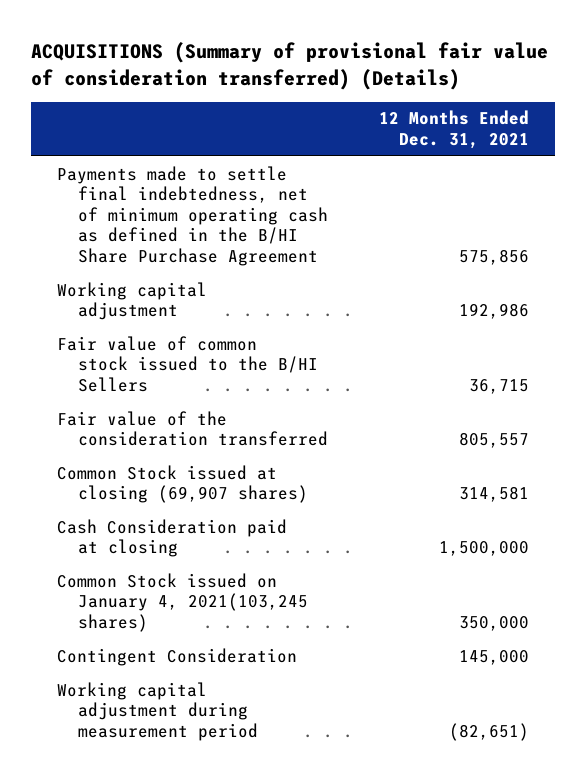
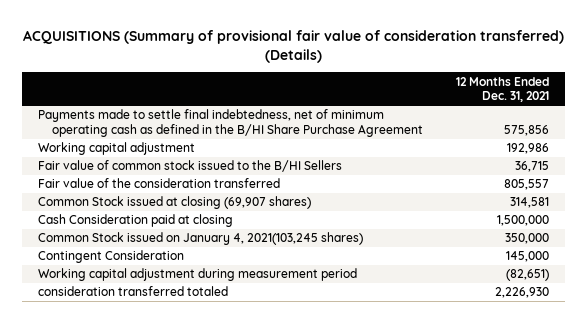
none -> [38,286,229,297] consideration transferred totaled

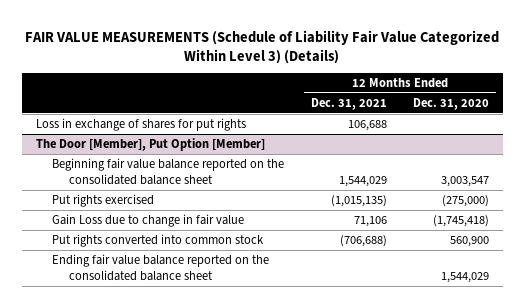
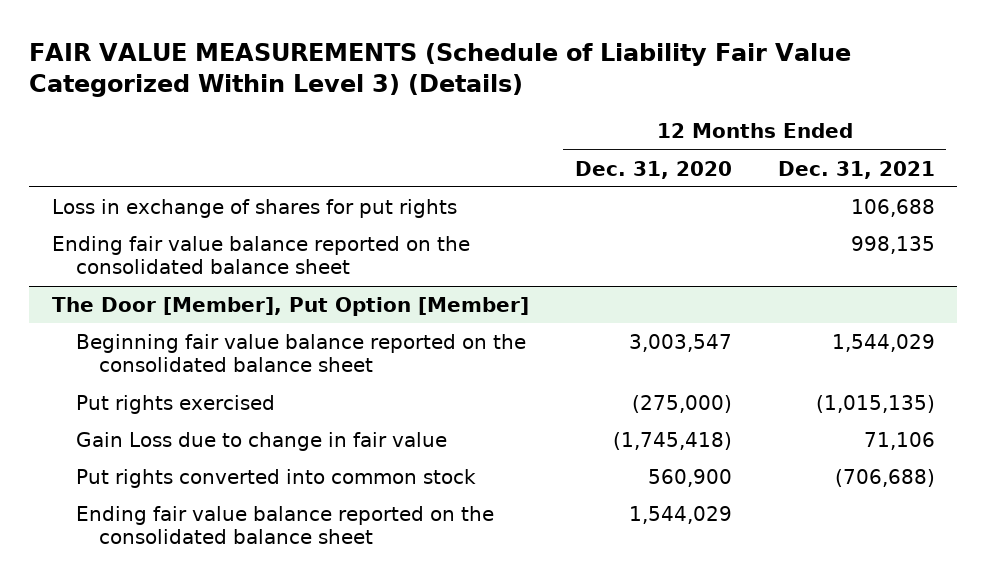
none -> [52,236,471,275] Ending fair value balance reported on the consolidated balance sheet

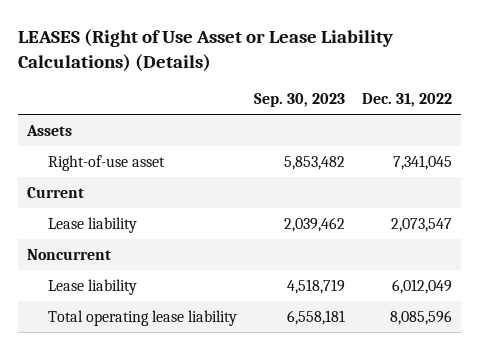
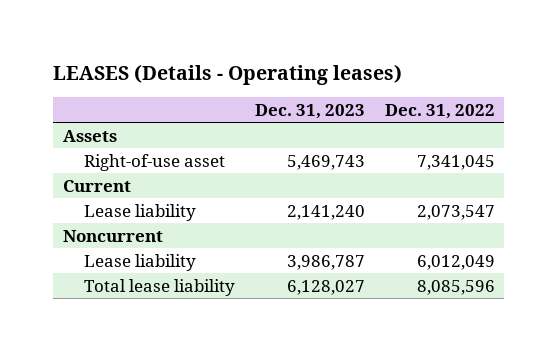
[17,28,393,72] LEASES (Right of Use Asset or Lease Liability Calculations) (Details) -> [53,63,403,85] LEASES (Details - Operating leases)
[253,93,345,108] Sep. 30, 2023 -> none
none -> [255,103,366,119] Dec. 31, 2023
[47,309,237,326] Total operating lease liability -> [84,278,236,296] Total lease liability

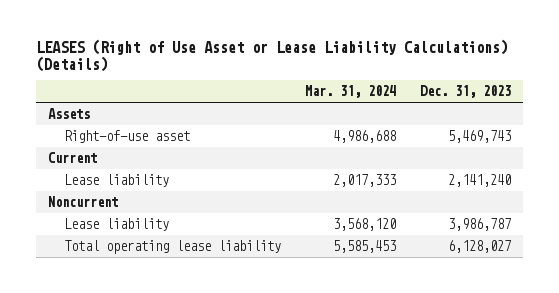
[53,63,403,85] LEASES (Details - Operating leases) -> [36,38,509,72] LEASES (Right of Use Asset or Lease Liability Calculations) (Details)
[384,103,495,119] Dec. 31, 2022 -> none
none -> [305,85,397,99] Mar. 31, 2024
[84,278,236,296] Total lease liability -> [64,239,282,254] Total operating lease liability

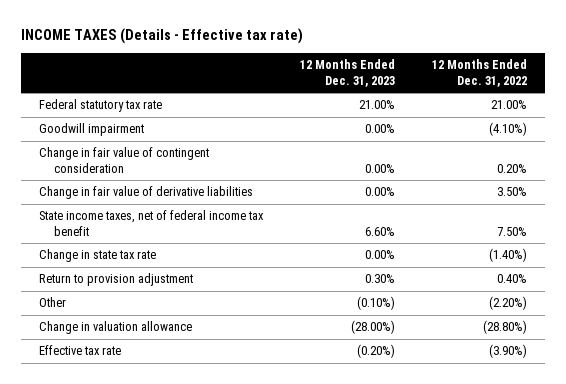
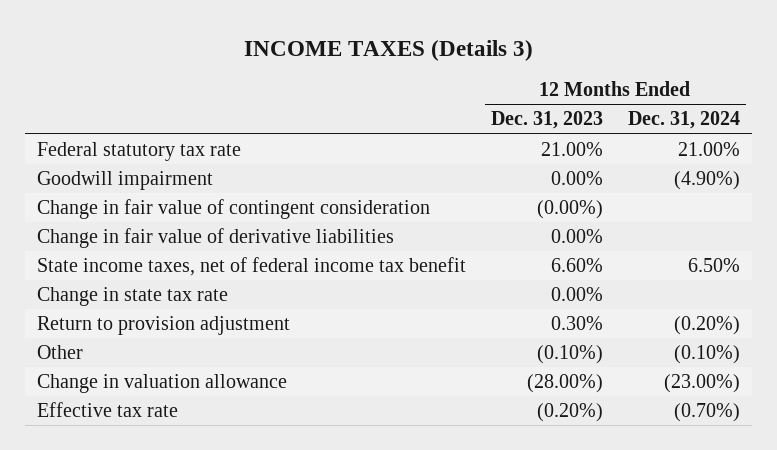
[20,28,303,45] INCOME TAXES (Details - Effective tax rate) -> [243,39,533,61] INCOME TAXES (Details 3)
[431,59,527,88] 12 Months Ended Dec. 31, 2022 -> none
none -> [627,111,740,130] Dec. 31, 2024
[364,164,395,174] 0.00% -> [537,199,604,219] (0.00%)

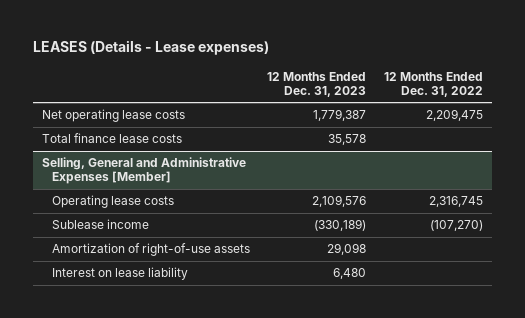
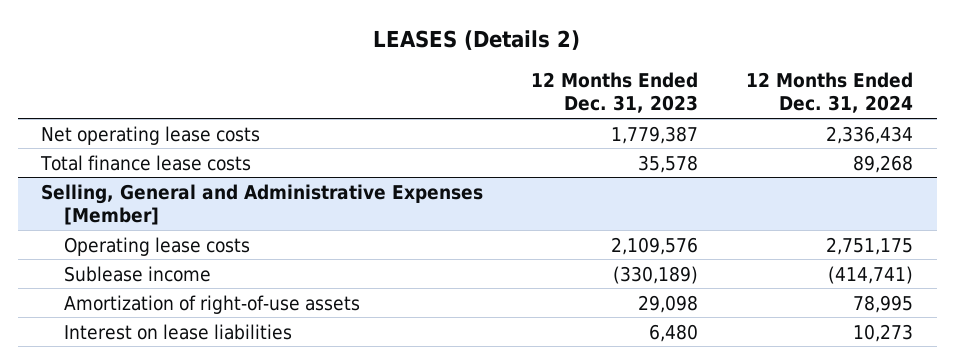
[33,40,270,56] LEASES (Details - Lease expenses) -> [373,29,581,50] LEASES (Details 2)
[383,71,483,97] 12 Months Ended Dec. 31, 2022 -> none
none -> [745,71,913,114] 12 Months Ended Dec. 31, 2024
[51,267,188,281] Interest on lease liability -> [64,323,293,340] Interest on lease liabilities

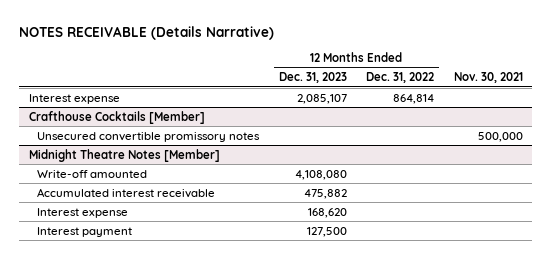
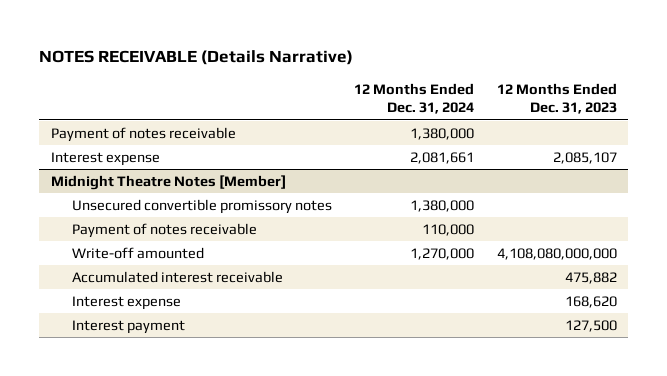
[366,72,435,84] Dec. 31, 2022 -> none
[453,72,523,84] Nov. 30, 2021 -> none
none -> [354,82,475,115] 12 Months Ended Dec. 31, 2024
none -> [50,126,236,142] Payment of notes receivable
[28,110,205,124] Crafthouse Cocktails [Member] -> none
[37,131,261,142] Unsecured convertible promissory notes -> none
none -> [71,198,332,214] Unsecured convertible promissory notes
none -> [71,222,257,238] Payment of notes receivable
[294,169,347,180] 4,108,080 -> [496,247,617,260] 4,108,080,000,000

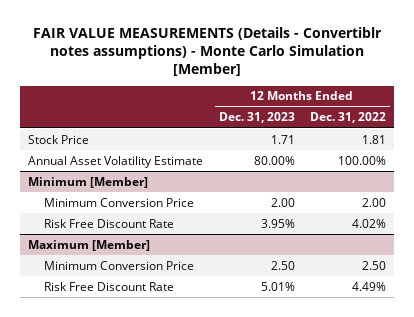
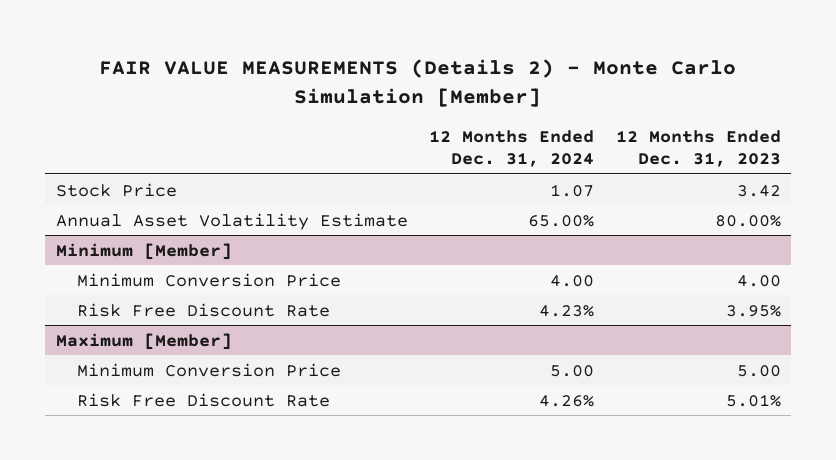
[33,27,383,77] FAIR VALUE MEASUREMENTS (Details - Convertiblr notes assumptions) - Monte Carlo Simulation [Member] -> [99,58,737,107] FAIR VALUE MEASUREMENTS (Details 2) - Monte Carlo Simulation [Member]
[310,112,387,124] Dec. 31, 2022 -> none
none -> [429,130,595,168] 12 Months Ended Dec. 31, 2024
[270,134,295,144] 1.71 -> [736,184,781,197] 3.42
[270,197,295,207] 2.00 -> [736,274,781,287] 4.00
[270,260,295,270] 2.50 -> [736,364,781,377] 5.00

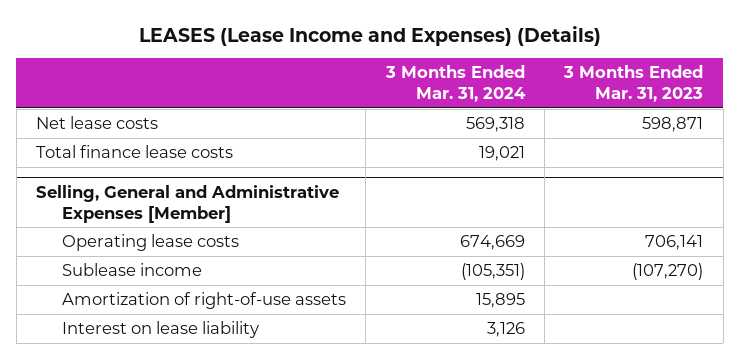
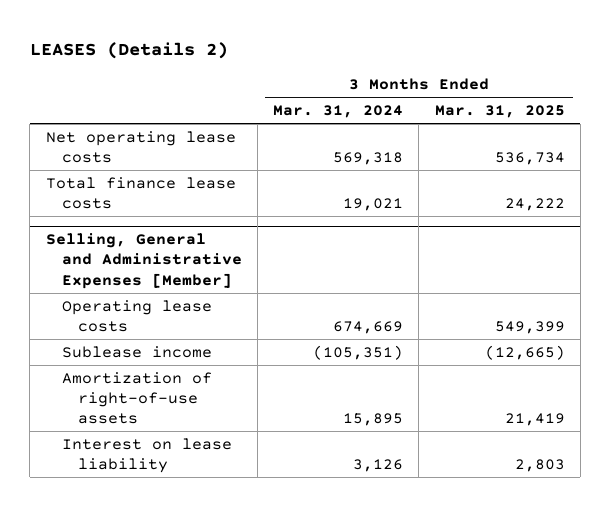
[138,25,601,46] LEASES (Lease Income and Expenses) (Details) -> [29,42,228,60] LEASES (Details 2)
[563,65,704,103] 3 Months Ended Mar. 31, 2023 -> none
none -> [434,105,565,119] Mar. 31, 2025
[36,116,159,130] Net lease costs -> [45,130,236,164] Net operating lease costs

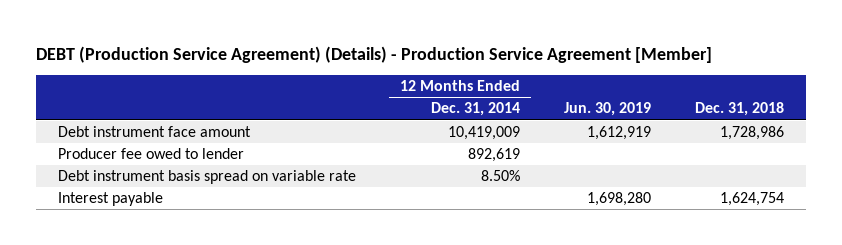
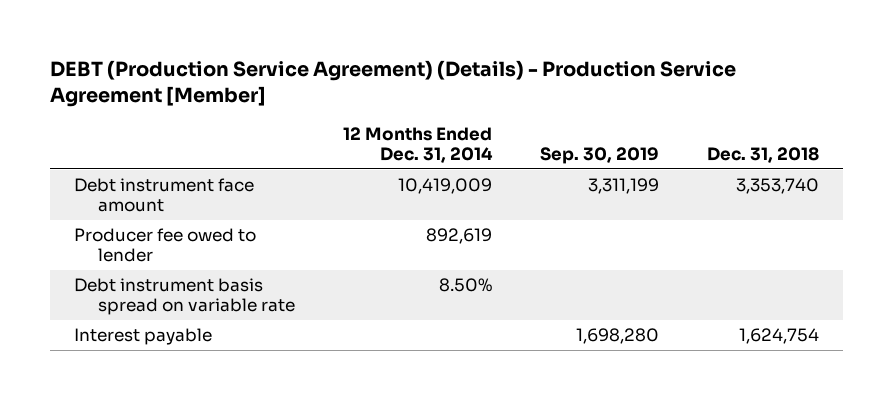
[564,102,652,117] Jun. 30, 2019 -> none
none -> [540,146,660,164] Sep. 30, 2019
[720,126,785,141] 1,728,986 -> [736,178,820,195] 3,353,740

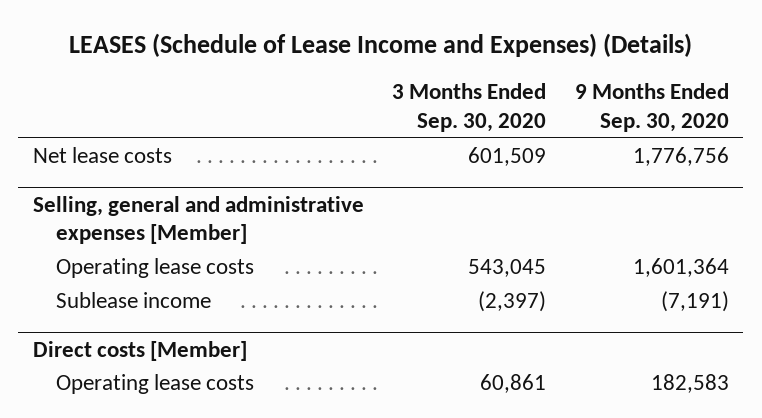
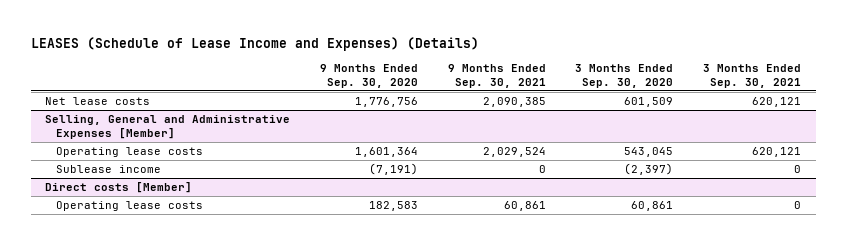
none -> [447,63,546,88] 9 Months Ended Sep. 30, 2021
none -> [702,63,801,88] 3 Months Ended Sep. 30, 2021
[32,195,364,245] Selling, general and administrative expenses [Member] -> [45,115,291,139] Selling, General and Administrative Expenses [Member]

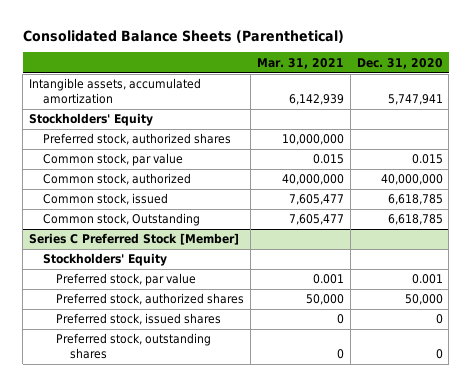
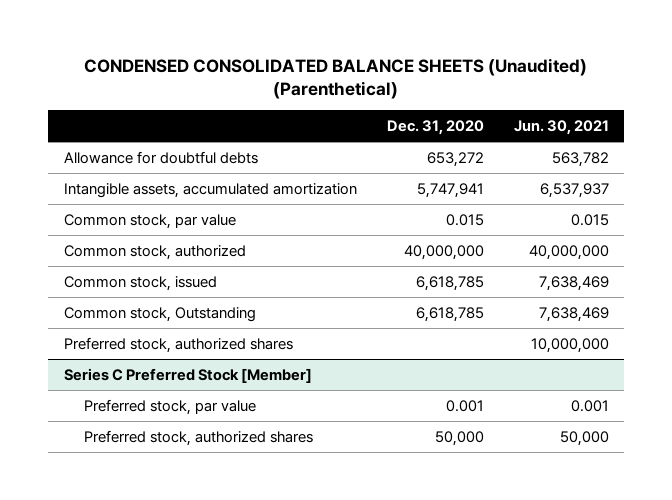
[22,29,344,43] Consolidated Balance Sheets (Parenthetical) -> [84,57,588,100] CONDENSED CONSOLIDATED BALANCE SHEETS (Unaudited) (Parenthetical)
[256,57,344,69] Mar. 31, 2021 -> none
none -> [513,120,609,136] Jun. 30, 2021
none -> [63,150,258,164] Allowance for doubtful debts
[28,113,153,127] Stockholders' Equity -> none
[42,133,231,146] Preferred stock, authorized shares -> [63,336,293,353] Preferred stock, authorized shares
[42,253,167,267] Stockholders' Equity -> none
[56,313,222,326] Preferred stock, issued shares -> none
[56,333,212,359] Preferred stock, outstanding shares -> none

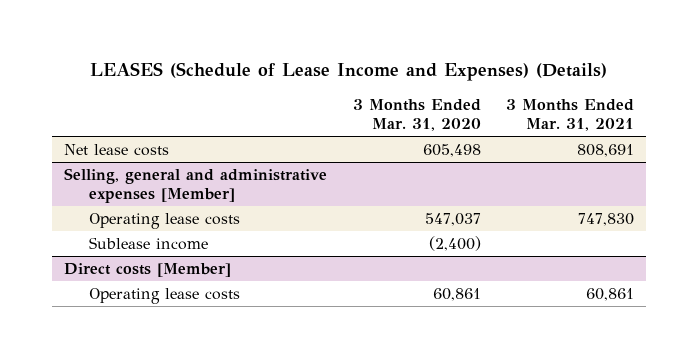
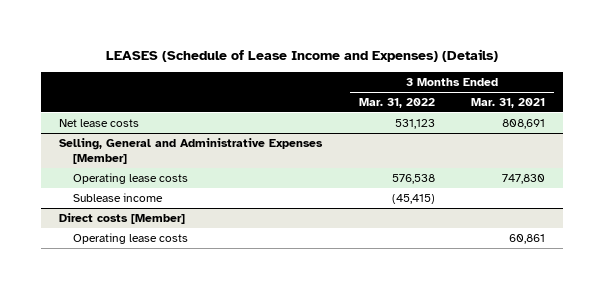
[352,98,481,132] 3 Months Ended Mar. 31, 2020 -> none
none -> [358,98,435,109] Mar. 31, 2022
[64,167,328,204] Selling, general and administrative expenses [Member] -> [59,138,324,164] Selling, General and Administrative Expenses [Member]

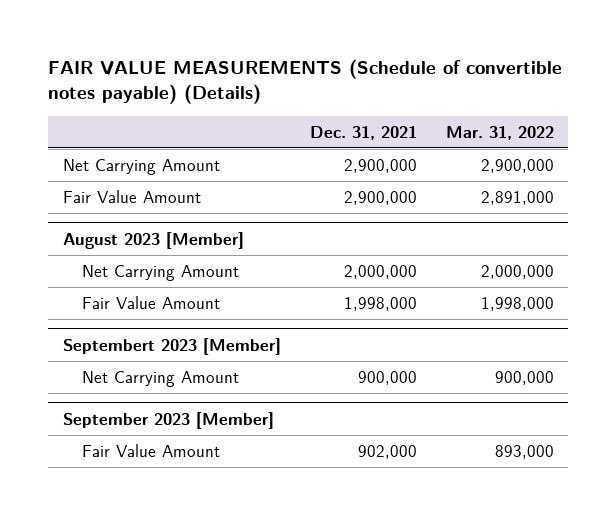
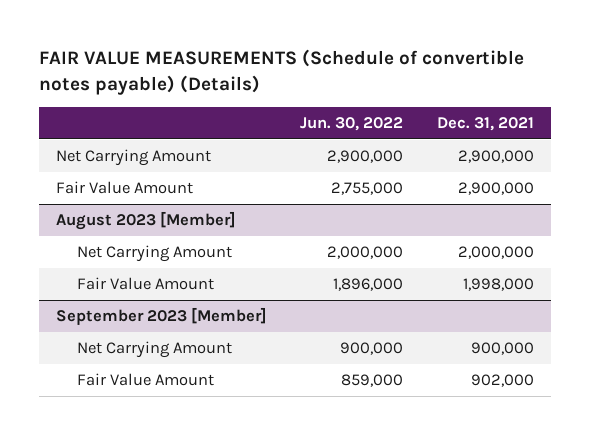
[445,125,554,140] Mar. 31, 2022 -> none
none -> [300,116,404,131] Jun. 30, 2022
[62,337,281,355] Septembert 2023 [Member] -> none
[82,370,240,387] Net Carrying Amount -> none
none -> [77,341,233,359] Net Carrying Amount

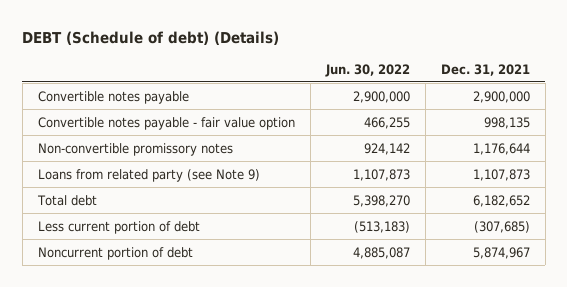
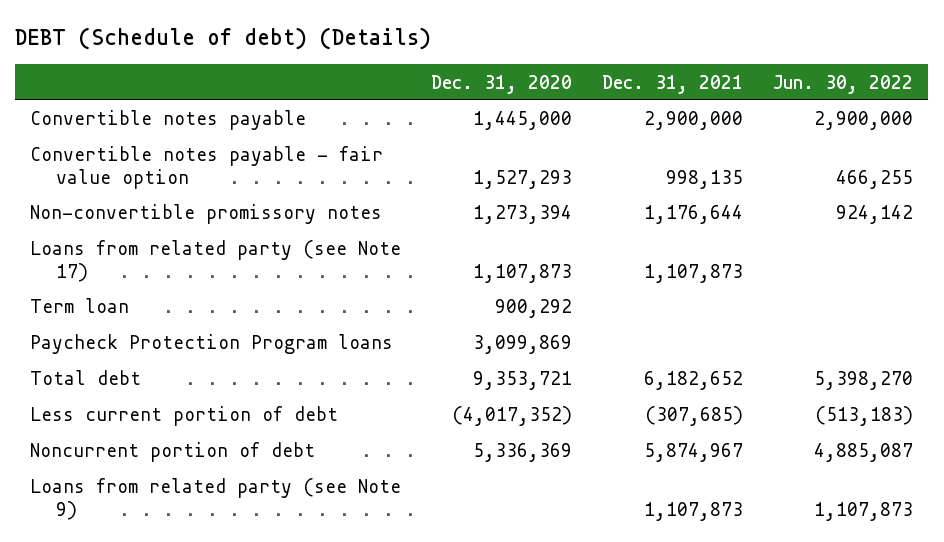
none -> [431,74,573,94] Dec. 31, 2020
none -> [30,240,402,282] Loans from related party (see Note 17)
none -> [30,298,130,314] Term loan
none -> [30,334,394,355] Paycheck Protection Program loans
[37,168,260,182] Loans from related party (see Note 9) -> [30,478,402,520] Loans from related party (see Note 9)

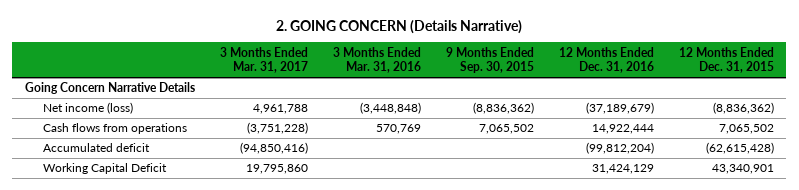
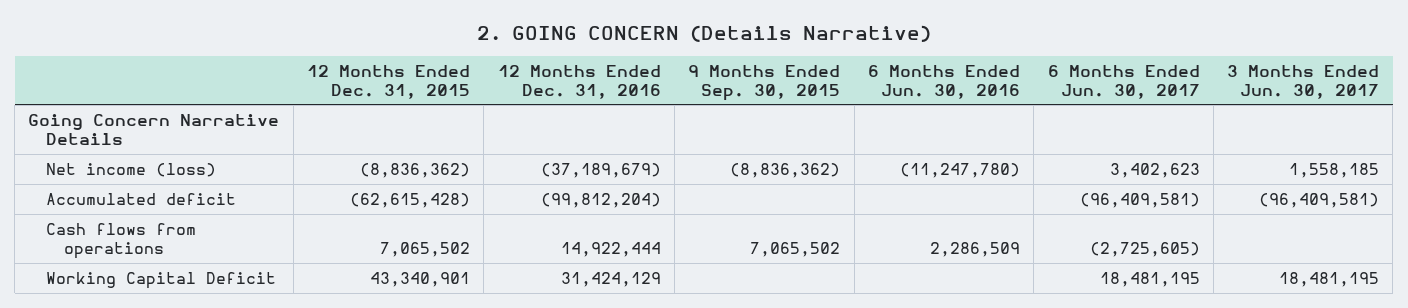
[219,46,308,74] 3 Months Ended Mar. 31, 2017 -> none
[332,46,421,74] 3 Months Ended Mar. 31, 2016 -> none
none -> [867,64,1020,99] 6 Months Ended Jun. 30, 2016
none -> [1047,64,1200,99] 6 Months Ended Jun. 30, 2017
none -> [1227,64,1380,99] 3 Months Ended Jun. 30, 2017
[43,123,188,135] Cash flows from operations -> [46,222,197,259] Cash flows from operations

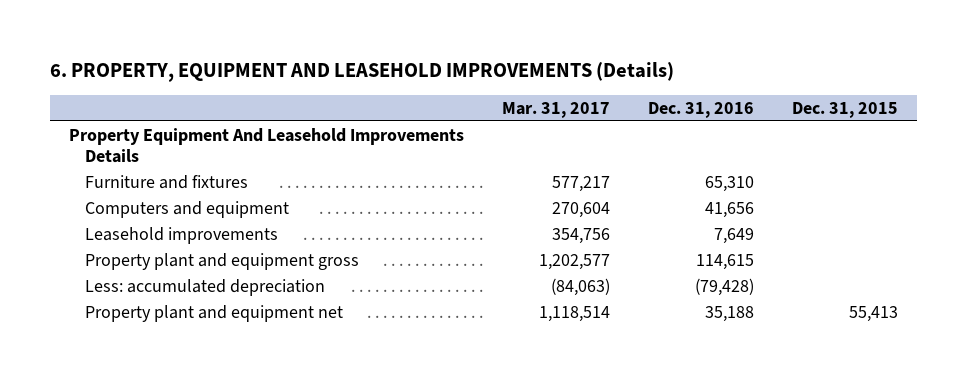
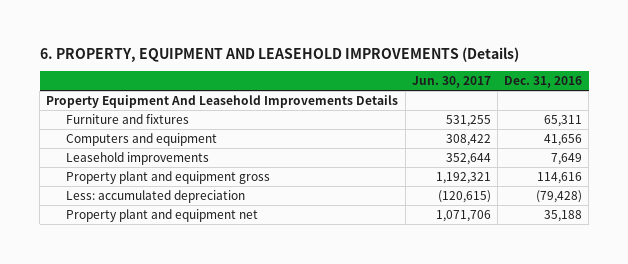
[501,101,610,118] Mar. 31, 2017 -> none
[792,101,899,118] Dec. 31, 2015 -> none
none -> [411,76,491,89] Jun. 30, 2017
[704,175,754,192] 65,310 -> [543,115,582,128] 65,311
[695,253,754,270] 114,615 -> [536,172,582,185] 114,616

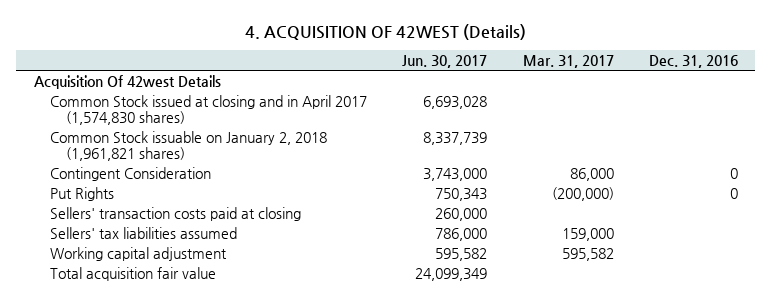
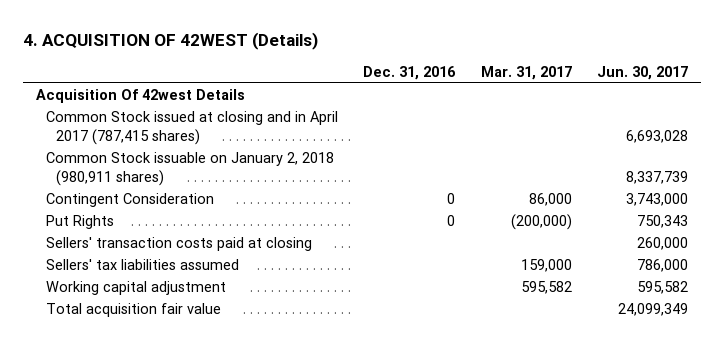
[49,94,367,125] Common Stock issued at closing and in April 2017 (1,574,830 shares) -> [45,111,338,146] Common Stock issued at closing and in April 2017 (787,415 shares)
[49,130,327,161] Common Stock issuable on January 2, 2018 (1,961,821 shares) -> [45,152,334,187] Common Stock issuable on January 2, 2018 (980,911 shares)

